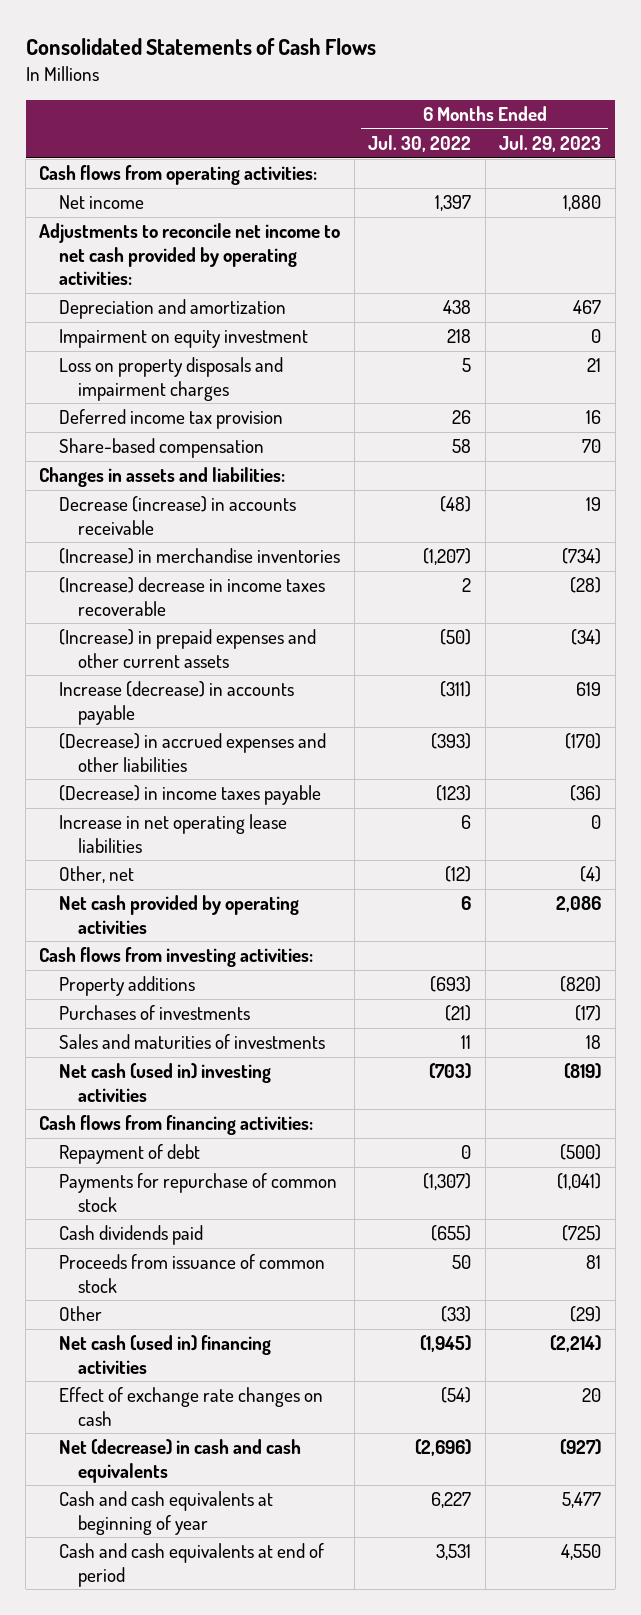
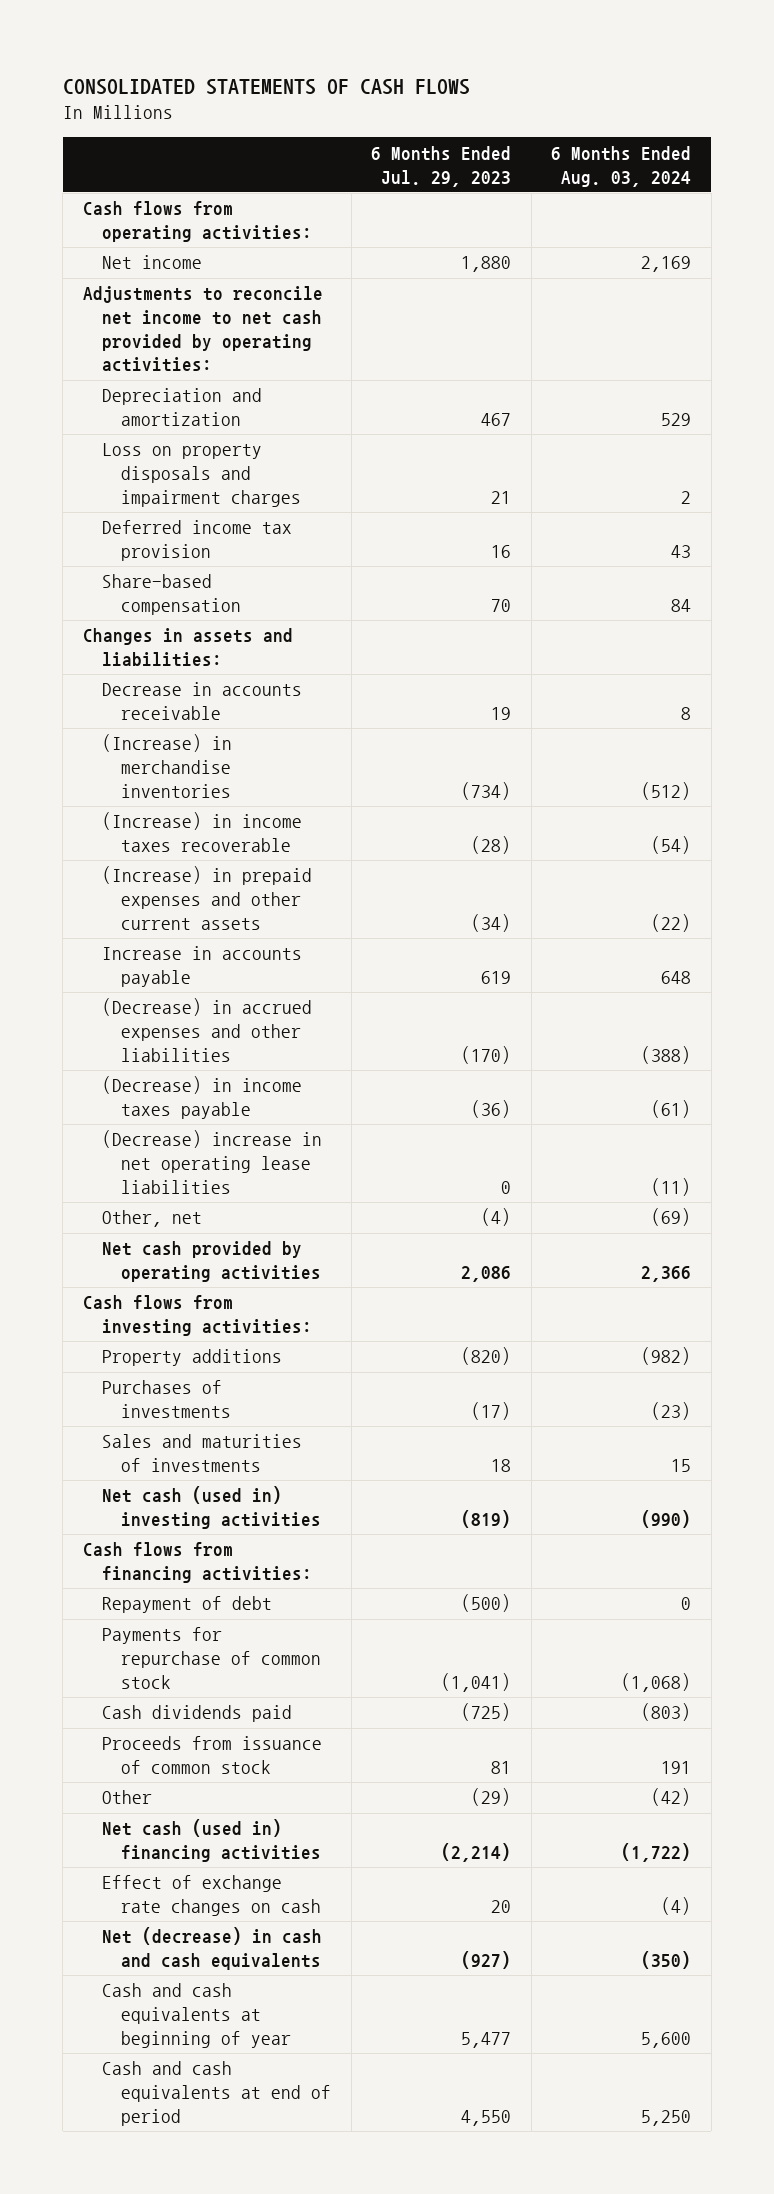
[25,38,376,56] Consolidated Statements of Cash Flows -> [62,78,470,95] CONSOLIDATED STATEMENTS OF CASH FLOWS
[368,135,472,153] Jul. 30, 2022 -> none
none -> [551,145,692,187] 6 Months Ended Aug. 03, 2024
[58,329,308,349] Impairment on equity investment -> none
[58,496,296,535] Decrease (increase) in accounts receivable -> [102,682,303,721] Decrease in accounts receivable
[58,577,325,616] (Increase) decrease in income taxes recoverable -> [102,812,303,853] (Increase) in income taxes recoverable
[58,681,294,725] Increase (decrease) in accounts payable -> [102,946,303,988] Increase in accounts payable
[58,814,287,853] Increase in net operating lease liabilities -> [102,1130,323,1194] (Decrease) increase in net operating lease liabilities

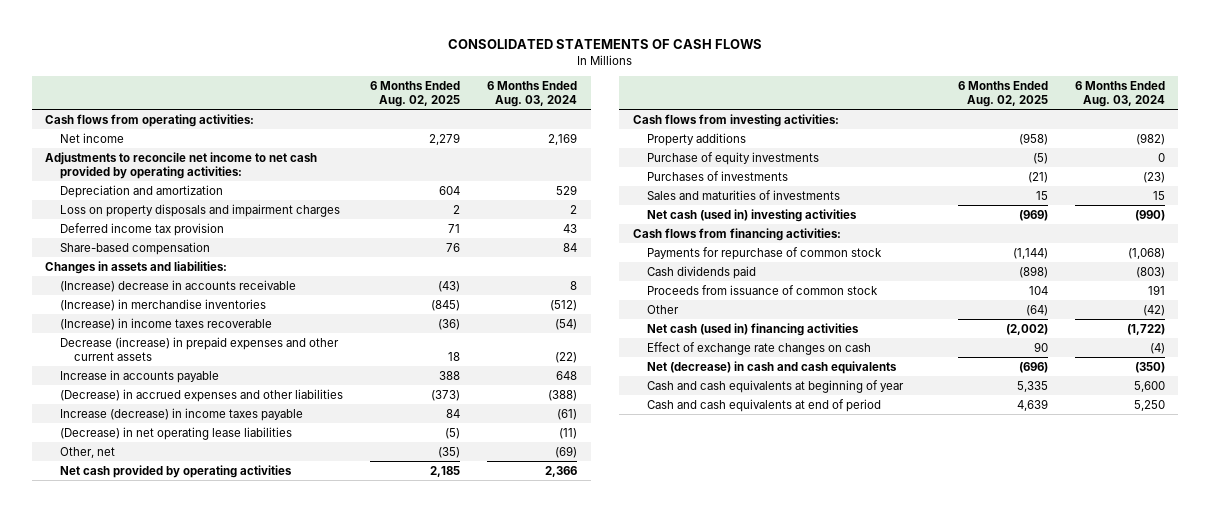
[371,145,512,187] 6 Months Ended Jul. 29, 2023 -> none
none -> [369,81,460,108] 6 Months Ended Aug. 02, 2025
[102,682,303,721] Decrease in accounts receivable -> [59,279,296,292] (Increase) decrease in accounts receivable
[102,866,313,930] (Increase) in prepaid expenses and other current assets -> [59,336,339,361] Decrease (increase) in prepaid expenses and other current assets
[102,1076,303,1120] (Decrease) in income taxes payable -> [59,407,303,421] Increase (decrease) in income taxes payable
[102,1130,323,1194] (Decrease) increase in net operating lease liabilities -> [59,426,292,440] (Decrease) in net operating lease liabilities
none -> [647,151,820,165] Purchase of equity investments
[102,1596,273,1614] Repayment of debt -> none

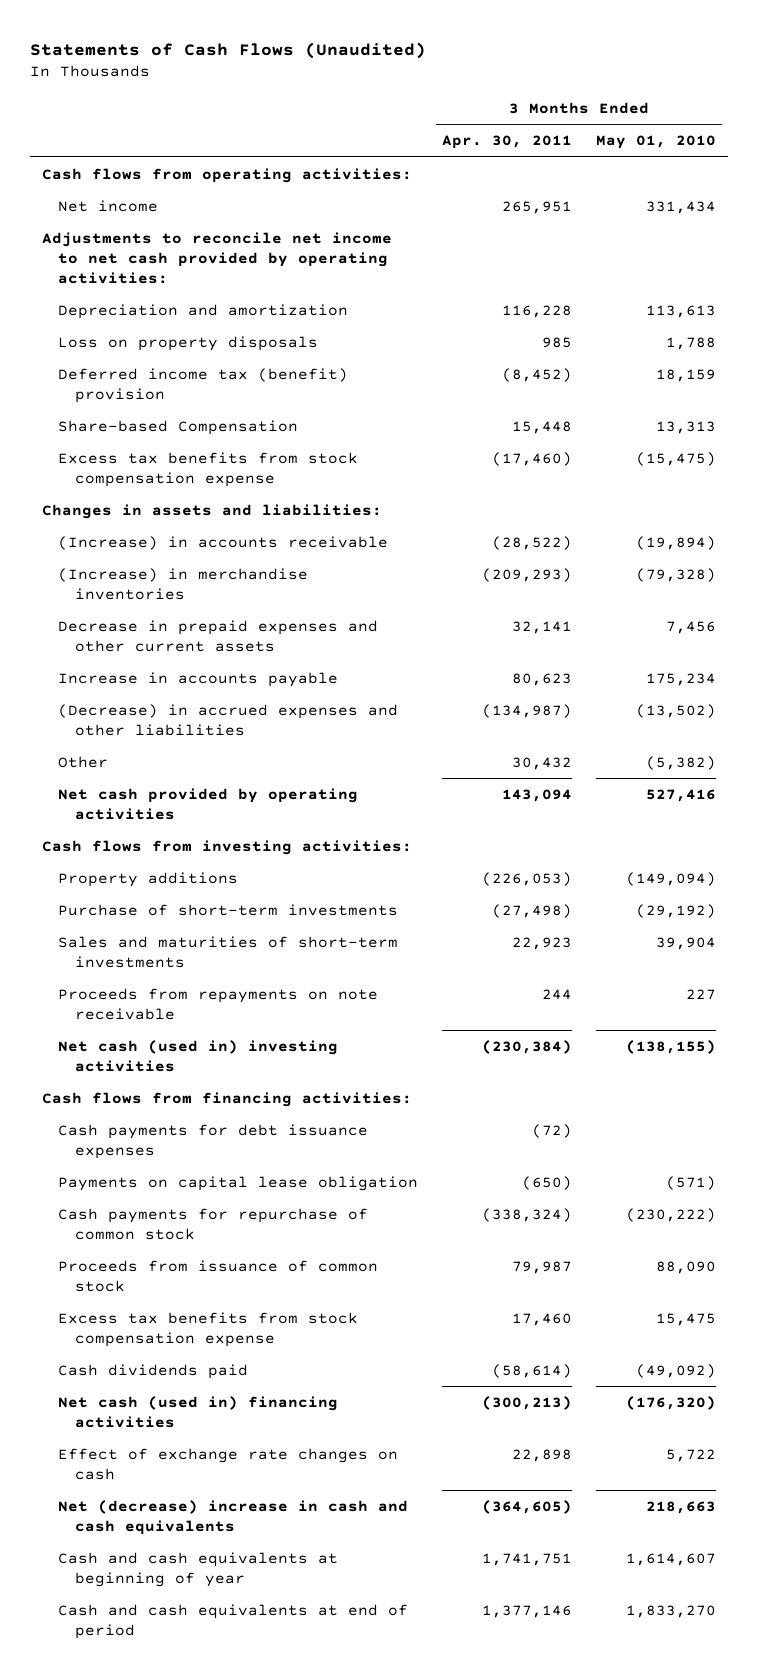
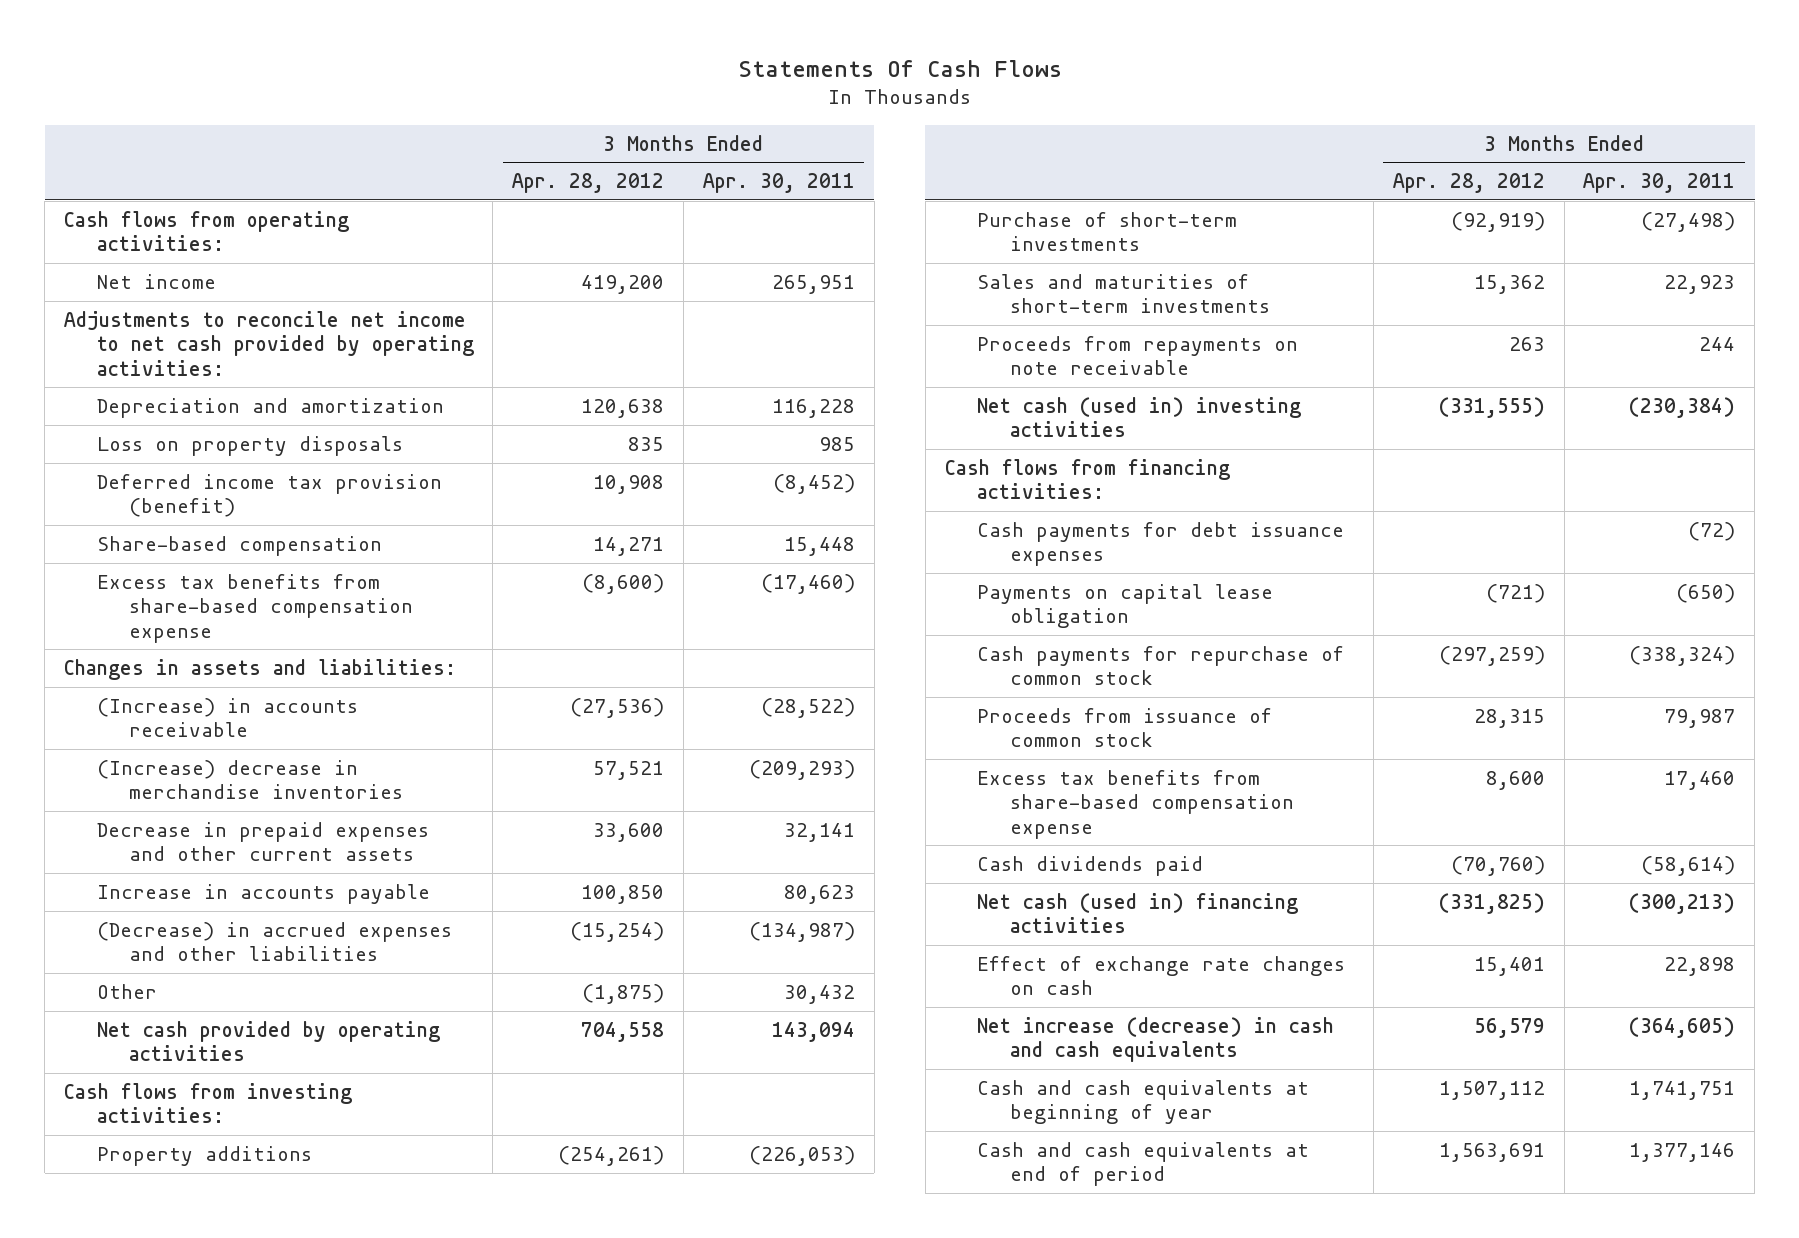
[30,41,427,59] Statements of Cash Flows (Unaudited) -> [737,59,1062,77] Statements Of Cash Flows
[596,135,717,150] May 01, 2010 -> none
none -> [512,173,665,194] Apr. 28, 2012
[58,367,349,403] Deferred income tax (benefit) provision -> [96,473,442,518] Deferred income tax provision (benefit)
[58,419,299,435] Share-based Compensation -> [96,535,382,556] Share-based compensation
[58,451,359,487] Excess tax benefits from stock compensation expense -> [96,573,414,643] Excess tax benefits from share-based compensation expense
[58,567,309,600] (Increase) in merchandise inventories -> [96,759,404,800] (Increase) decrease in merchandise inventories
[58,1311,359,1347] Excess tax benefits from stock compensation expense -> [977,769,1294,839] Excess tax benefits from share-based compensation expense
[58,1499,409,1535] Net (decrease) increase in cash and cash equivalents -> [977,1016,1335,1063] Net increase (decrease) in cash and cash equivalents

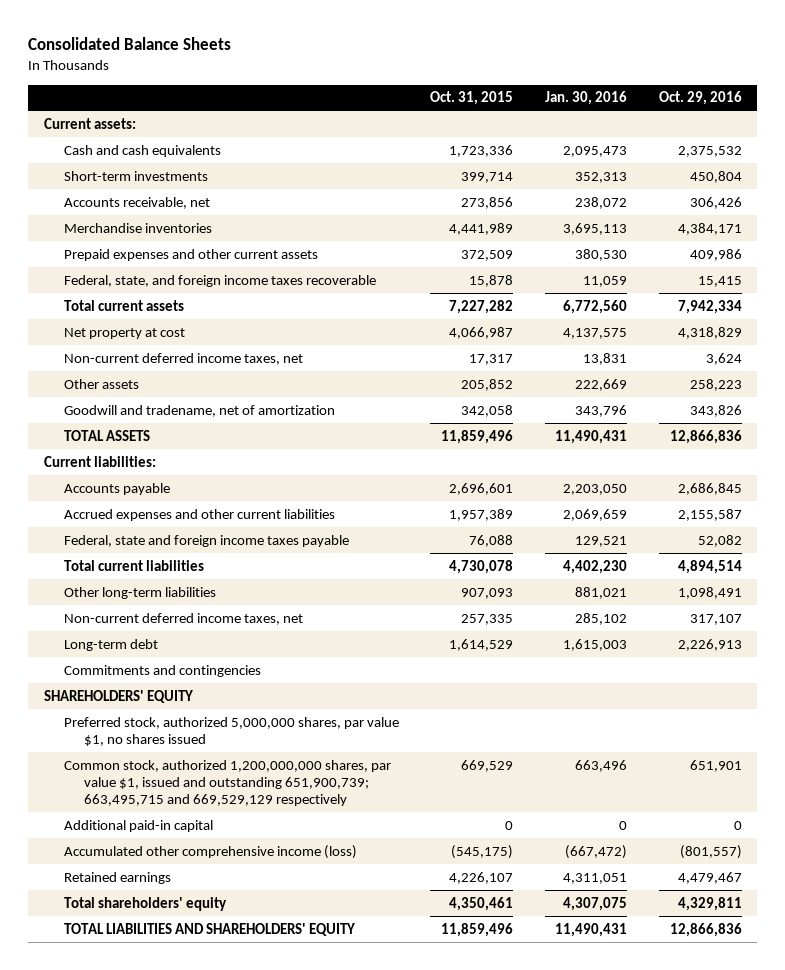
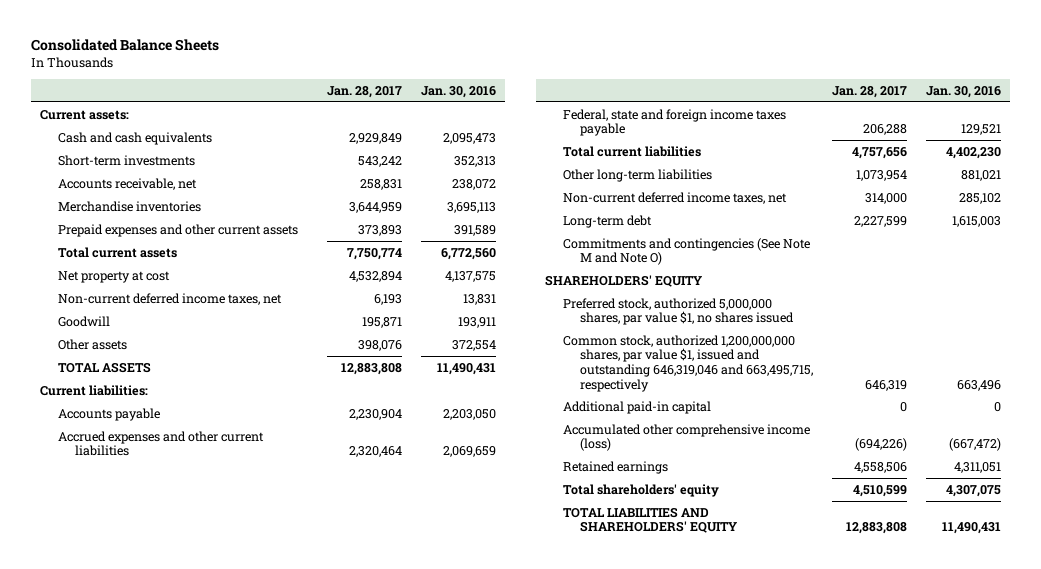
[430,91,514,106] Oct. 31, 2015 -> none
[658,91,742,106] Oct. 29, 2016 -> none
none -> [327,85,403,98] Jan. 28, 2017
[63,274,376,287] Federal, state, and foreign income taxes recoverable -> none
[574,248,627,261] 380,530 -> [453,224,496,236] 391,589
[63,404,335,417] Goodwill and tradename, net of amortization -> none
none -> [57,315,110,327] Goodwill
[574,378,627,391] 222,669 -> [451,339,496,351] 372,554
[63,664,261,677] Commitments and contingencies -> [562,237,810,266] Commitments and contingencies (See Note M and Note O)
[63,759,391,806] Common stock, authorized 1,200,000,000 shares, par value $1, issued and outstanding 651,900,739; 663,495,715 and 669,529,129 respectively -> [562,334,814,392] Common stock, authorized 1,200,000,000 shares, par value $1, issued and outstanding 646,319,046 and 663,495,715, respectively

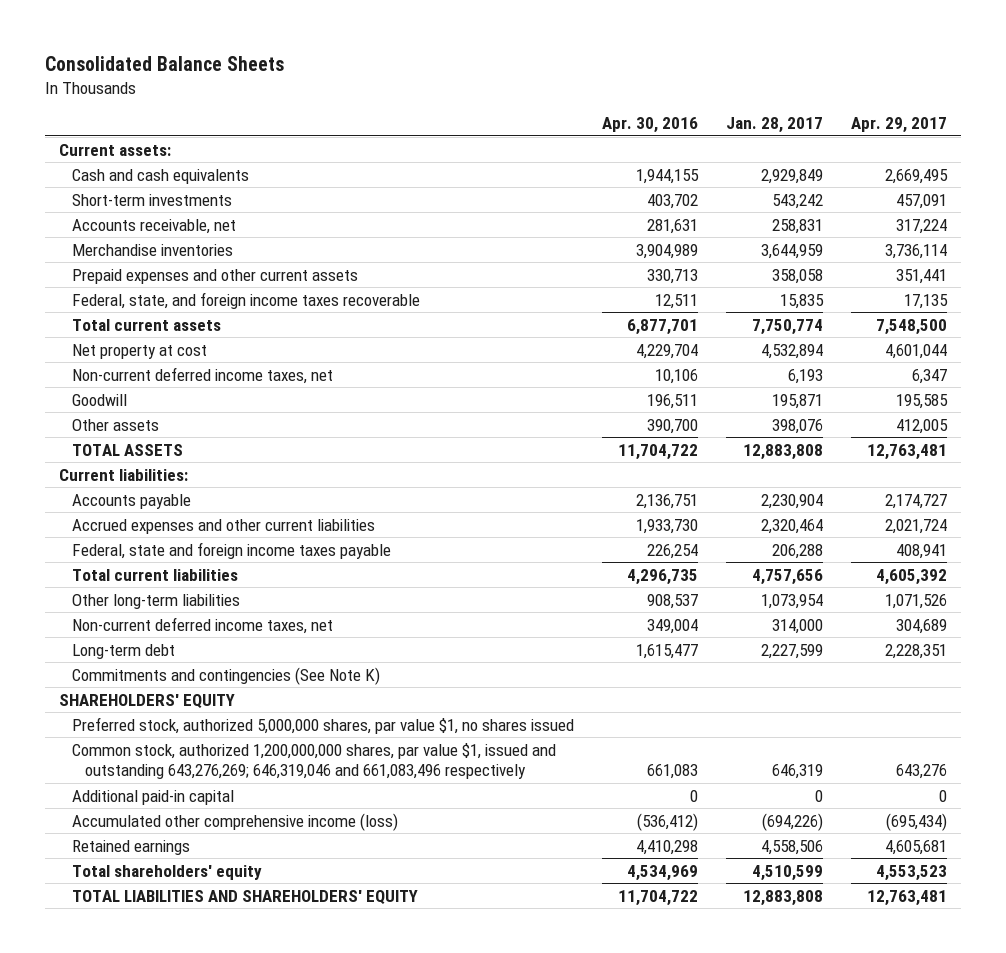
[420,85,496,98] Jan. 30, 2016 -> none
none -> [602,117,699,134] Apr. 30, 2016
none -> [850,117,947,134] Apr. 29, 2017
[358,224,403,236] 373,893 -> [771,268,823,284] 358,058
none -> [72,291,421,309] Federal, state, and foreign income taxes recoverable
[562,237,810,266] Commitments and contingencies (See Note M and Note O) -> [72,666,381,685] Commitments and contingencies (See Note K)
[562,334,814,392] Common stock, authorized 1,200,000,000 shares, par value $1, issued and outstanding 646,319,046 and 663,495,715, respectively -> [72,742,557,780] Common stock, authorized 1,200,000,000 shares, par value $1, issued and outstanding 643,276,269; 646,319,046 and 661,083,496 respectively

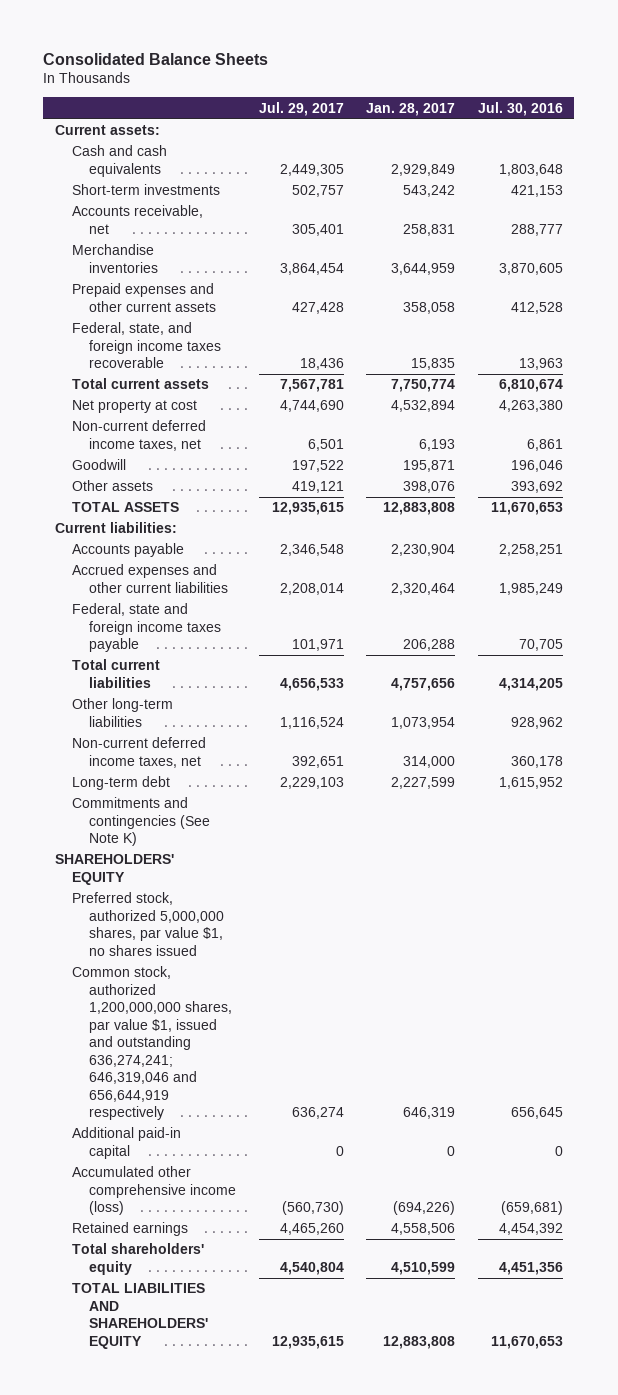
[602,117,699,134] Apr. 30, 2016 -> none
[850,117,947,134] Apr. 29, 2017 -> none
none -> [258,101,344,116] Jul. 29, 2017
none -> [477,101,563,116] Jul. 30, 2016
[72,742,557,780] Common stock, authorized 1,200,000,000 shares, par value $1, issued and outstanding 643,276,269; 646,319,046 and 661,083,496 respectively -> [72,966,233,1121] Common stock, authorized 1,200,000,000 shares, par value $1, issued and outstanding 636,274,241; 646,319,046 and 656,644,919 respectively

